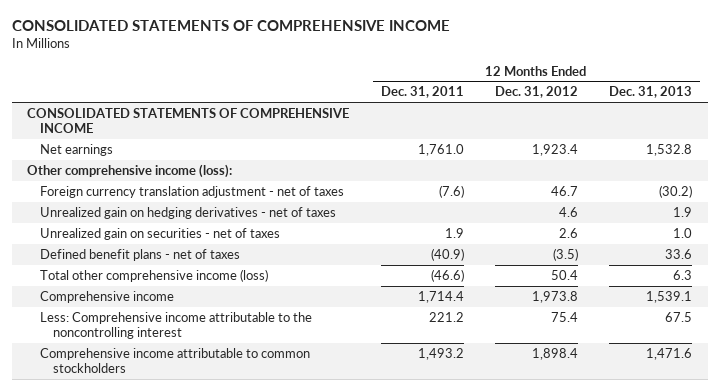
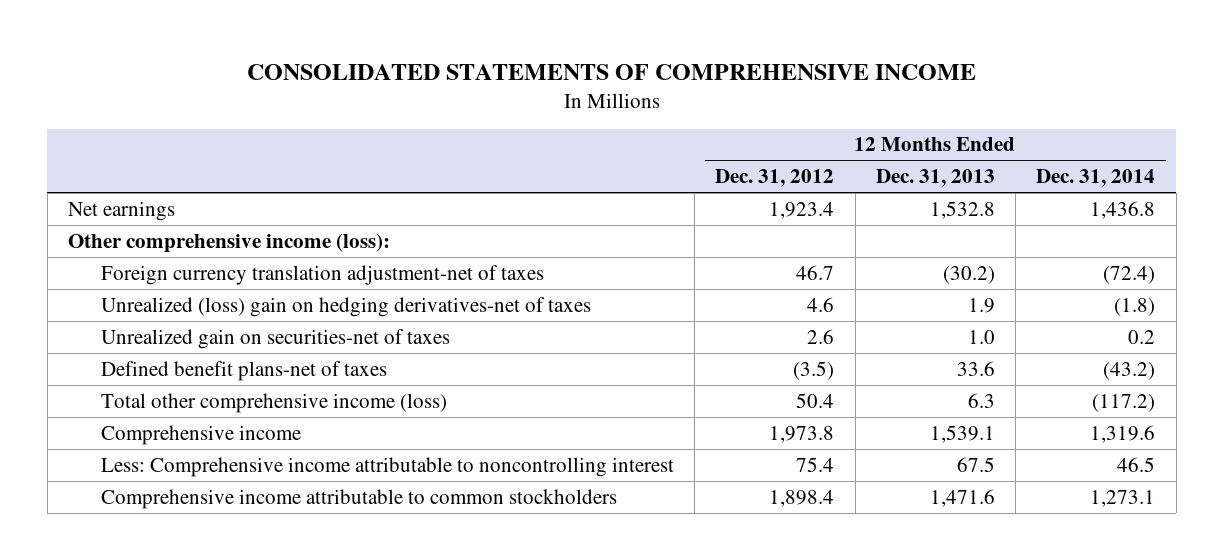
[380,86,464,99] Dec. 31, 2011 -> none
none -> [1036,169,1156,188] Dec. 31, 2014
[27,107,350,134] CONSOLIDATED STATEMENTS OF COMPREHENSIVE INCOME -> none
[39,185,344,198] Foreign currency translation adjustment - net of taxes -> [100,264,544,285] Foreign currency translation adjustment-net of taxes
[39,206,336,219] Unrealized gain on hedging derivatives - net of taxes -> [100,296,591,317] Unrealized (loss) gain on hedging derivatives-net of taxes
[39,227,280,240] Unrealized gain on securities - net of taxes -> [100,328,450,349] Unrealized gain on securities-net of taxes
[39,248,240,261] Defined benefit plans - net of taxes -> [100,360,387,381] Defined benefit plans-net of taxes
[39,311,312,340] Less: Comprehensive income attributable to the noncontrolling interest -> [100,456,674,477] Less: Comprehensive income attributable to noncontrolling interest

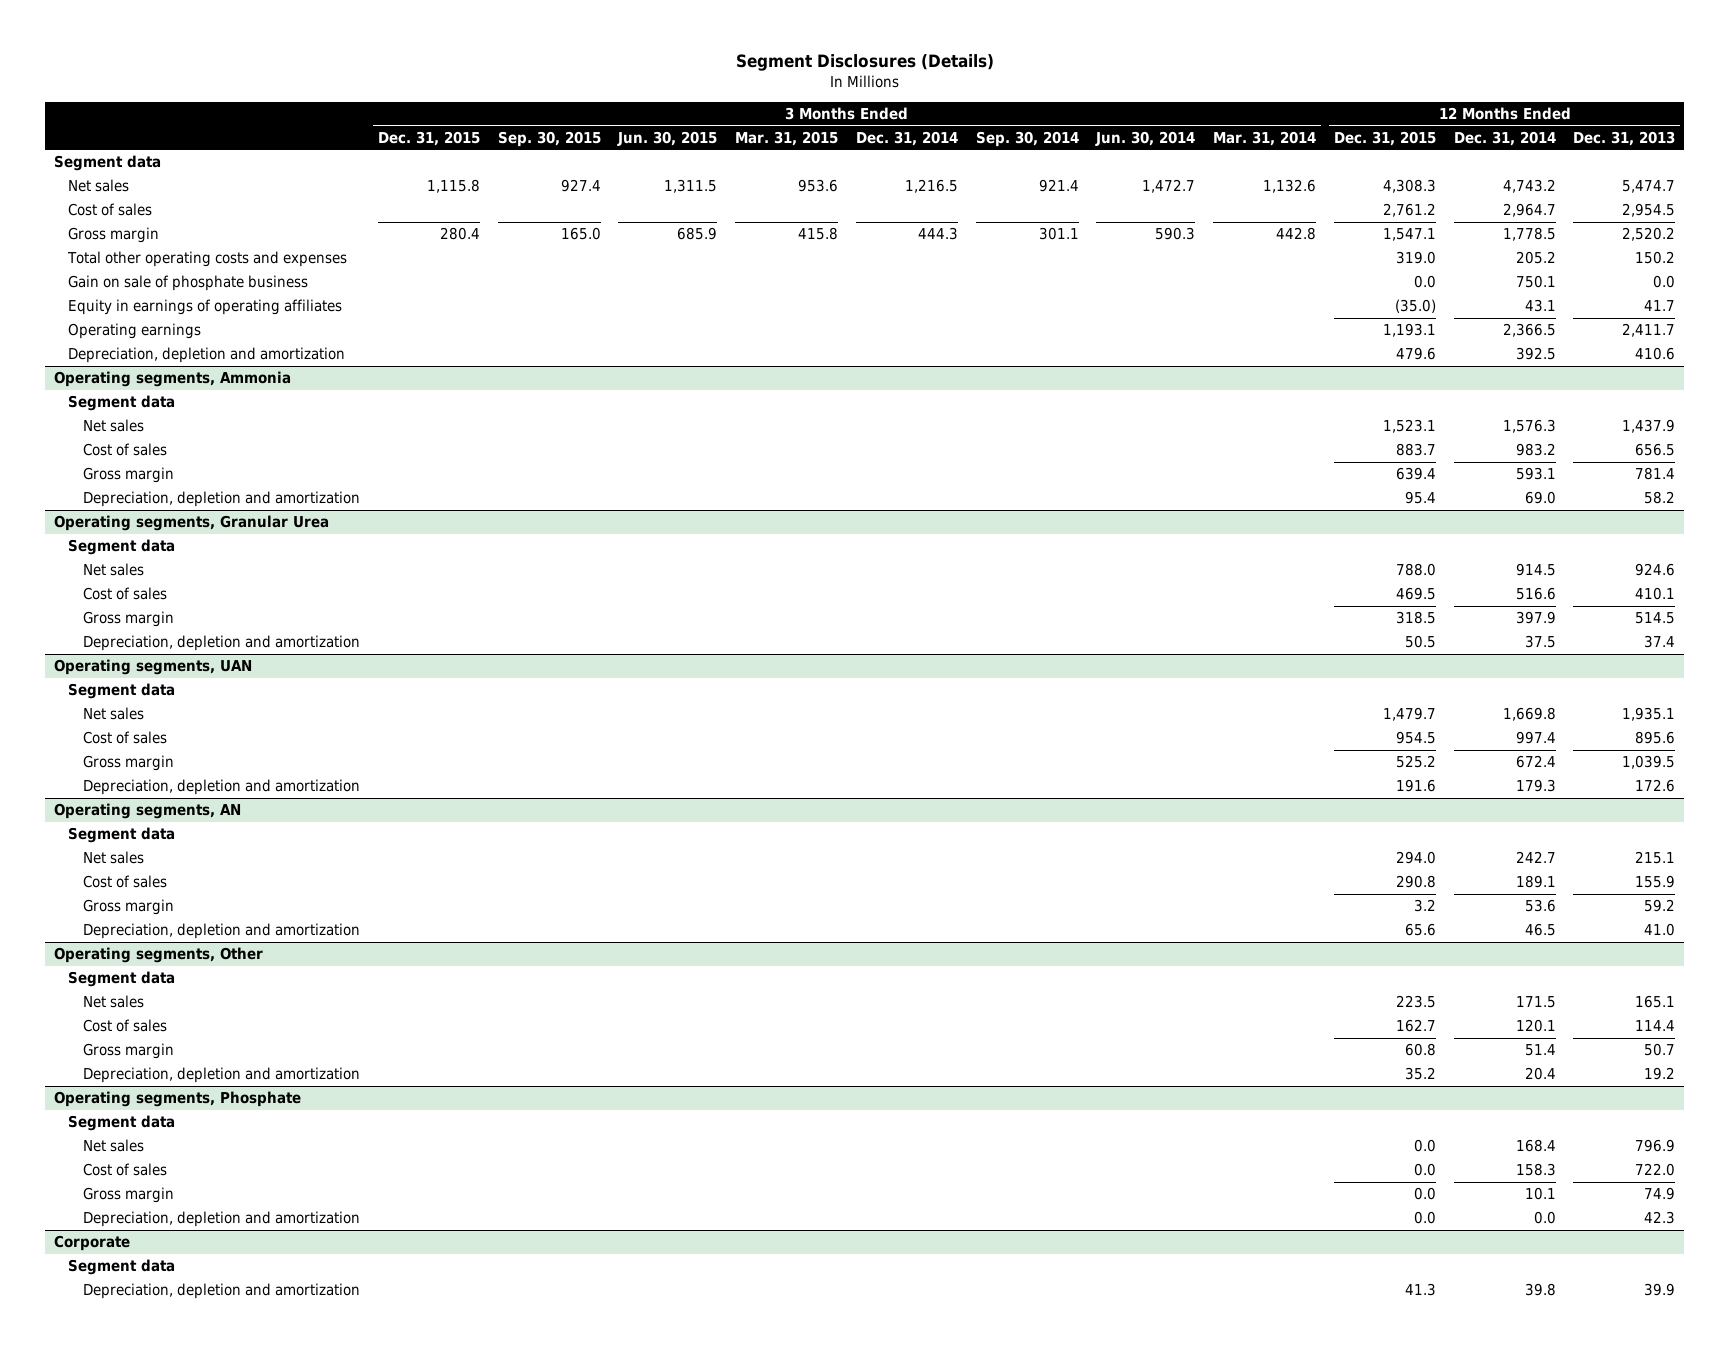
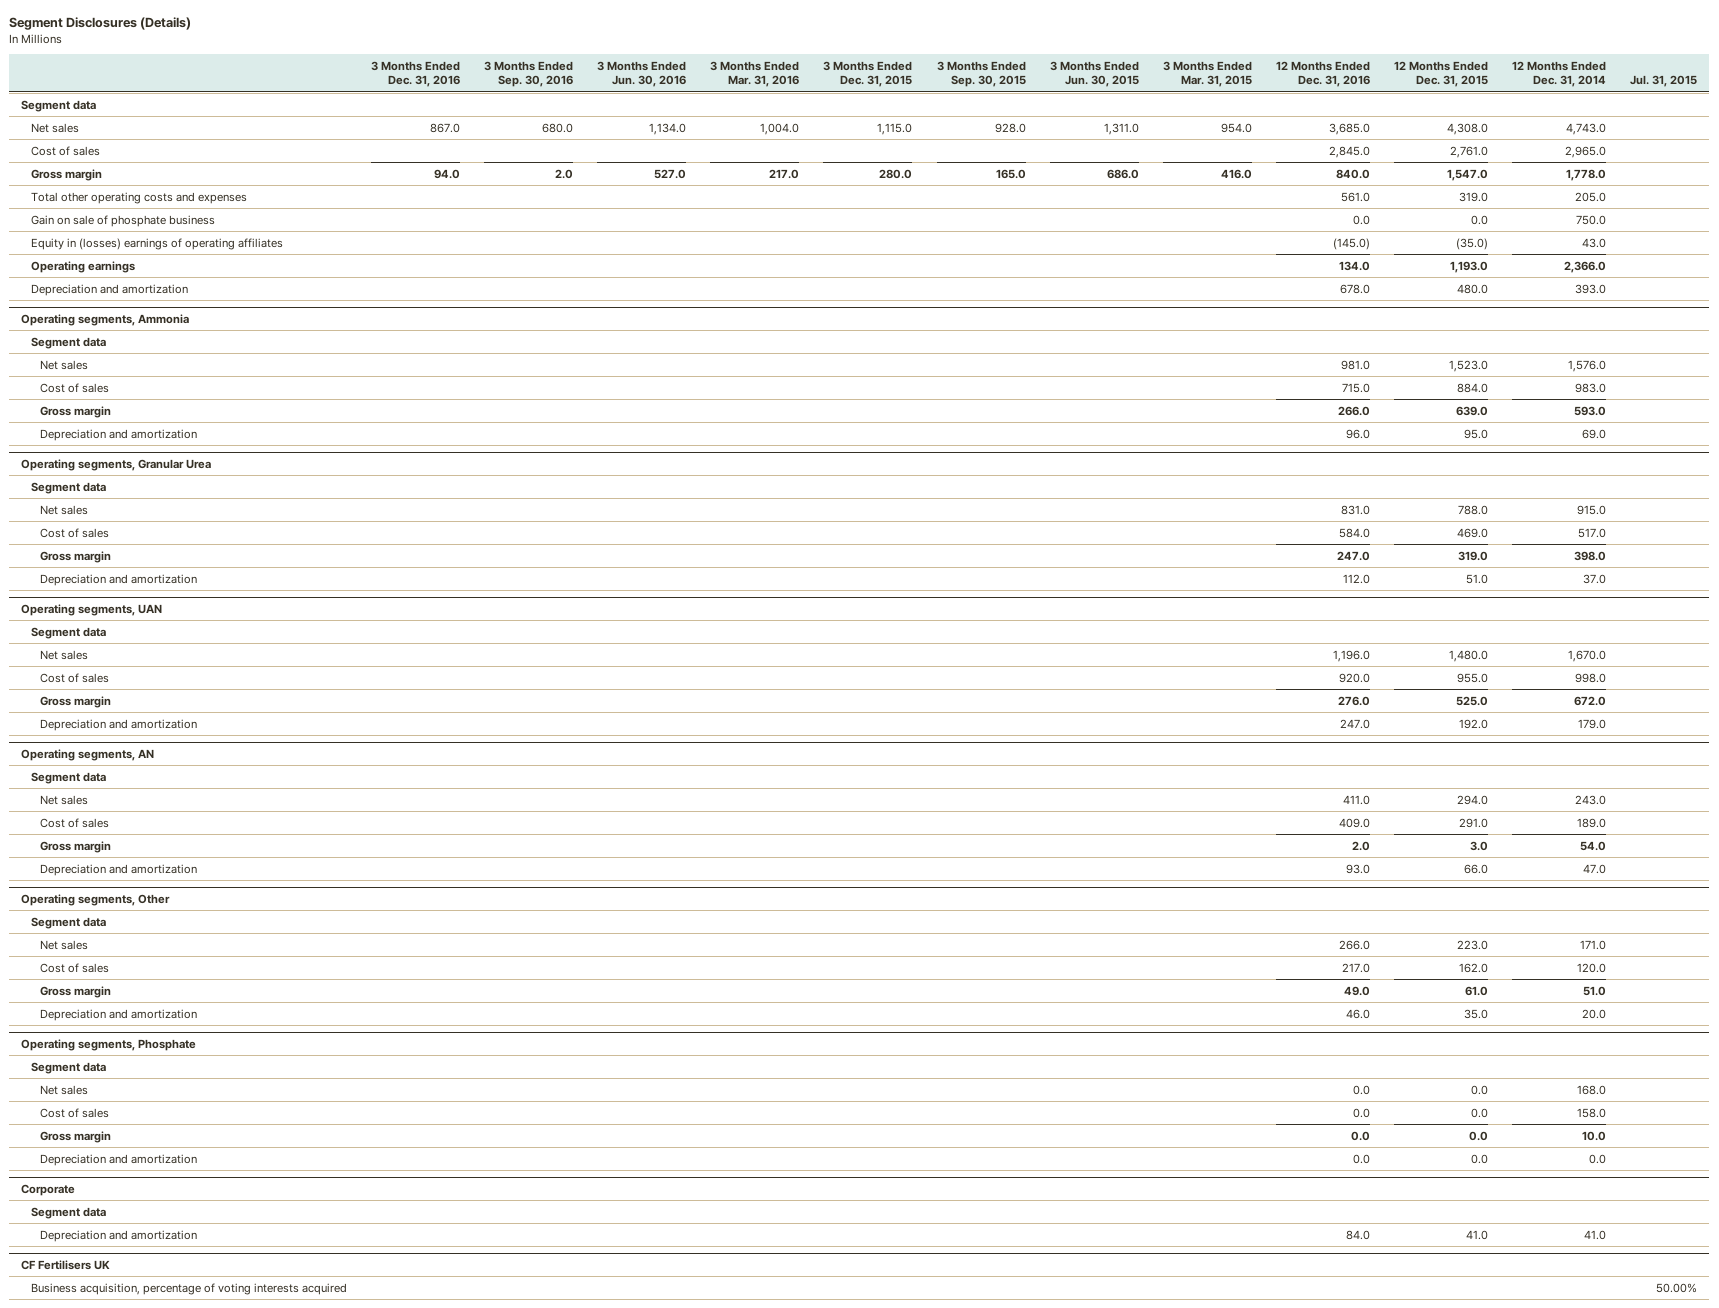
[855,130,958,146] Dec. 31, 2014 -> none
[975,130,1079,147] Sep. 30, 2014 -> none
[1095,130,1196,146] Jun. 30, 2014 -> none
[1213,130,1317,146] Mar. 31, 2014 -> none
[1573,130,1676,146] Dec. 31, 2013 -> none
none -> [370,61,460,88] 3 Months Ended Dec. 31, 2016
none -> [484,61,574,88] 3 Months Ended Sep. 30, 2016
none -> [597,61,687,88] 3 Months Ended Jun. 30, 2016
none -> [710,61,800,88] 3 Months Ended Mar. 31, 2016
none -> [1275,61,1370,88] 12 Months Ended Dec. 31, 2016
none -> [1630,75,1698,88] Jul. 31, 2015
[426,179,480,194] 1,115.8 -> [877,122,913,135] 1,115.0
[560,179,601,193] 927.4 -> [994,122,1026,133] 928.0
[664,179,718,194] 1,311.5 -> [1103,122,1139,135] 1,311.0
[798,179,839,193] 953.6 -> [1220,122,1252,133] 954.0
[1382,179,1436,194] 4,308.3 -> [1447,122,1489,135] 4,308.0
[1502,179,1556,194] 4,743.2 -> [1566,122,1607,135] 4,743.0
[1382,203,1436,218] 2,761.2 -> [1450,145,1489,158] 2,761.0
[1502,203,1556,218] 2,964.7 -> [1565,145,1607,158] 2,965.0
[439,227,480,241] 280.4 -> [879,168,913,179] 280.0
[677,227,718,241] 685.9 -> [1106,168,1139,179] 686.0
[798,227,839,241] 415.8 -> [1220,168,1252,179] 416.0
[1382,228,1436,242] 1,547.1 -> [1447,168,1489,181] 1,547.0
[1502,227,1556,242] 1,778.5 -> [1566,168,1607,181] 1,778.0
[1515,251,1556,265] 205.2 -> [1575,191,1607,202] 205.0
[1515,275,1556,289] 750.1 -> [1576,214,1607,225] 750.0
[68,299,343,316] Equity in earnings of operating affiliates -> [30,237,283,250] Equity in (losses) earnings of operating affiliates
[1524,299,1556,313] 43.1 -> [1582,237,1607,248] 43.0
[1382,323,1436,338] 1,193.1 -> [1450,260,1489,273] 1,193.0
[1502,323,1556,338] 2,366.5 -> [1564,260,1607,273] 2,366.0
[68,347,346,364] Depreciation, depletion and amortization -> [30,283,188,296] Depreciation and amortization
[1395,347,1436,361] 479.6 -> [1457,283,1489,294] 480.0
[1515,347,1556,361] 392.5 -> [1575,283,1607,294] 393.0
[1382,419,1436,434] 1,523.1 -> [1449,359,1489,372] 1,523.0
[1502,419,1556,434] 1,576.3 -> [1568,359,1607,372] 1,576.0
[1395,443,1436,457] 883.7 -> [1457,382,1489,393] 884.0
[1515,443,1556,457] 983.2 -> [1575,382,1607,393] 983.0
[1395,467,1436,481] 639.4 -> [1456,405,1489,416] 639.0
[1515,467,1556,481] 593.1 -> [1574,405,1607,416] 593.0
[83,491,361,508] Depreciation, depletion and amortization -> [40,428,198,441] Depreciation and amortization
[1404,491,1436,505] 95.4 -> [1464,428,1489,439] 95.0
[1515,563,1556,577] 914.5 -> [1577,504,1607,515] 915.0
[1395,587,1436,601] 469.5 -> [1457,527,1489,538] 469.0
[1515,587,1556,601] 516.6 -> [1578,527,1607,538] 517.0
[1395,611,1436,625] 318.5 -> [1458,550,1489,561] 319.0
[1515,611,1556,625] 397.9 -> [1574,550,1607,561] 398.0
[83,635,361,652] Depreciation, depletion and amortization -> [40,573,198,586] Depreciation and amortization
[1404,635,1436,649] 50.5 -> [1466,573,1489,584] 51.0
[1524,635,1556,649] 37.5 -> [1583,573,1607,584] 37.0
[1382,707,1436,722] 1,479.7 -> [1449,649,1489,662] 1,480.0
[1502,707,1556,722] 1,669.8 -> [1568,649,1607,662] 1,670.0
[1395,731,1436,745] 954.5 -> [1457,672,1489,683] 955.0
[1515,731,1556,745] 997.4 -> [1575,672,1607,683] 998.0
[1395,755,1436,769] 525.2 -> [1456,695,1489,706] 525.0
[1515,755,1556,769] 672.4 -> [1574,695,1607,706] 672.0
[83,779,361,796] Depreciation, depletion and amortization -> [40,718,198,731] Depreciation and amortization
[1395,779,1436,793] 191.6 -> [1459,718,1489,729] 192.0
[1515,779,1556,793] 179.3 -> [1578,718,1607,729] 179.0
[1515,851,1556,864] 242.7 -> [1575,794,1607,805] 243.0
[1395,875,1436,889] 290.8 -> [1459,817,1489,828] 291.0
[1515,875,1556,889] 189.1 -> [1577,817,1607,828] 189.0
[1413,899,1436,913] 3.2 -> [1470,840,1489,851] 3.0
[1524,899,1556,913] 53.6 -> [1580,840,1607,851] 54.0
[83,923,361,940] Depreciation, depletion and amortization -> [40,863,198,876] Depreciation and amortization
[1404,923,1436,937] 65.6 -> [1464,863,1489,874] 66.0
[1524,923,1556,937] 46.5 -> [1583,863,1607,874] 47.0
[1395,995,1436,1009] 223.5 -> [1457,939,1489,950] 223.0
[1515,996,1556,1009] 171.5 -> [1580,939,1607,950] 171.0
[1395,1019,1436,1033] 162.7 -> [1459,962,1489,973] 162.0
[1515,1019,1556,1033] 120.1 -> [1577,962,1607,973] 120.0
[1404,1043,1436,1057] 60.8 -> [1465,985,1489,996] 61.0
[1524,1044,1556,1057] 51.4 -> [1583,985,1607,996] 51.0
[83,1067,361,1084] Depreciation, depletion and amortization -> [40,1008,198,1021] Depreciation and amortization
[1404,1067,1436,1081] 35.2 -> [1464,1008,1489,1019] 35.0
[1524,1067,1556,1081] 20.4 -> [1582,1008,1607,1019] 20.0
[1515,1139,1556,1153] 168.4 -> [1577,1084,1607,1095] 168.0
[1515,1163,1556,1177] 158.3 -> [1577,1107,1607,1118] 158.0
[1524,1187,1556,1201] 10.1 -> [1582,1130,1607,1141] 10.0
[83,1211,361,1228] Depreciation, depletion and amortization -> [40,1153,198,1166] Depreciation and amortization
[83,1283,361,1300] Depreciation, depletion and amortization -> [40,1229,198,1242] Depreciation and amortization
[1404,1283,1436,1297] 41.3 -> [1466,1229,1489,1240] 41.0
[1524,1283,1556,1297] 39.8 -> [1584,1229,1607,1240] 41.0
none -> [21,1259,111,1270] CF Fertilisers UK
none -> [30,1282,347,1295] Business acquisition, percentage of voting interests acquired

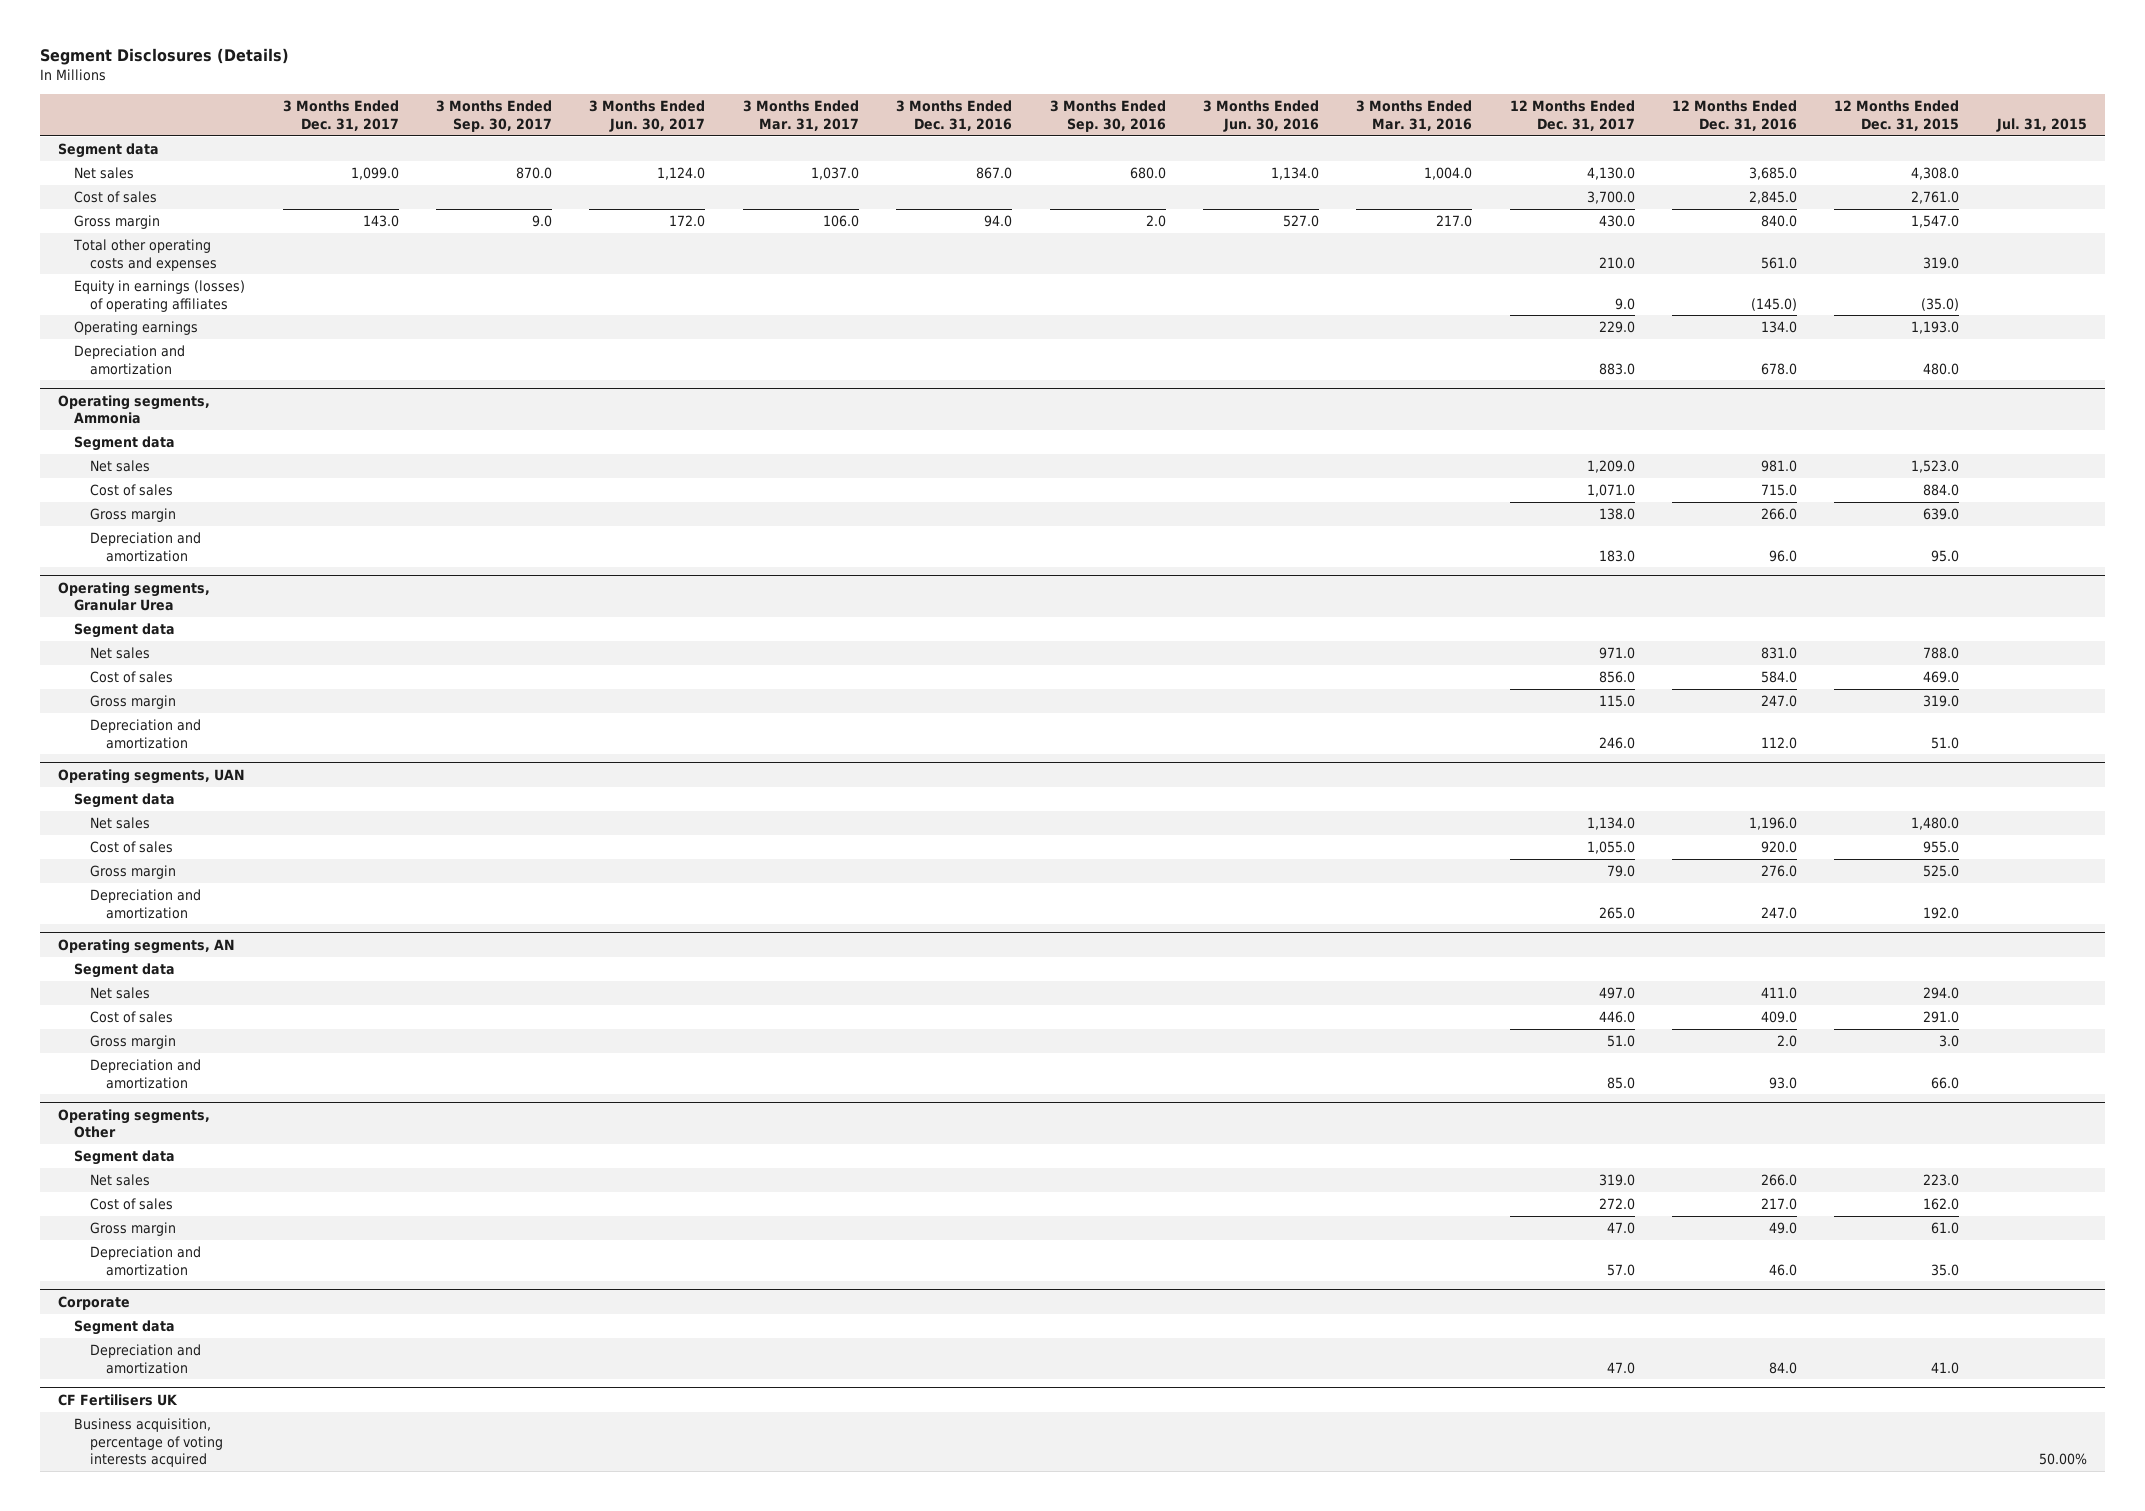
[823,61,913,88] 3 Months Ended Dec. 31, 2015 -> none
[936,61,1026,88] 3 Months Ended Sep. 30, 2015 -> none
[1049,61,1139,88] 3 Months Ended Jun. 30, 2015 -> none
[1162,61,1252,88] 3 Months Ended Mar. 31, 2015 -> none
[1512,61,1607,88] 12 Months Ended Dec. 31, 2014 -> none
none -> [282,100,399,131] 3 Months Ended Dec. 31, 2017
none -> [436,100,553,132] 3 Months Ended Sep. 30, 2017
none -> [589,100,706,132] 3 Months Ended Jun. 30, 2017
none -> [742,100,859,131] 3 Months Ended Mar. 31, 2017
none -> [1509,100,1635,131] 12 Months Ended Dec. 31, 2017
[30,214,215,227] Gain on sale of phosphate business -> none
[30,237,283,250] Equity in (losses) earnings of operating affiliates -> [74,279,246,312] Equity in earnings (losses) of operating affiliates
[21,1038,197,1051] Operating segments, Phosphate -> none
[30,1061,106,1074] Segment data -> none
[40,1084,89,1095] Net sales -> none
[40,1107,110,1118] Cost of sales -> none
[40,1130,112,1143] Gross margin -> none
[40,1153,198,1166] Depreciation and amortization -> none

